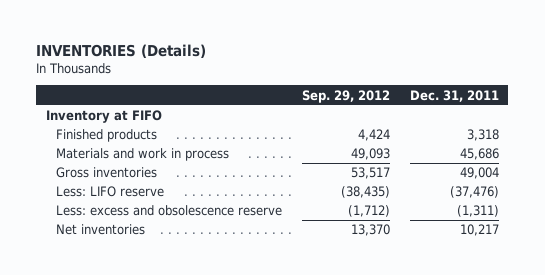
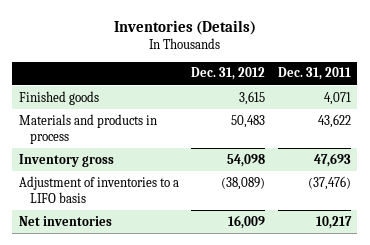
[36,43,207,58] INVENTORIES (Details) -> [113,19,256,35] Inventories (Details)
[301,89,390,103] Sep. 29, 2012 -> none
none -> [191,67,266,81] Dec. 31, 2012
[46,110,163,124] Inventory at FIFO -> none
[56,167,158,179] Gross inventories -> none
[56,205,283,217] Less: excess and obsolescence reserve -> none
[56,129,158,143] Finished products -> [18,90,99,105] Finished goods
[466,129,499,142] 3,318 -> [324,91,352,105] 4,071
[56,148,230,162] Materials and work in process -> [18,113,157,145] Materials and products in process
[459,148,499,161] 45,686 -> [318,113,352,128] 43,622
none -> [18,153,114,167] Inventory gross
[56,186,165,198] Less: LIFO reserve -> [18,175,179,204] Adjustment of inventories to a LIFO basis

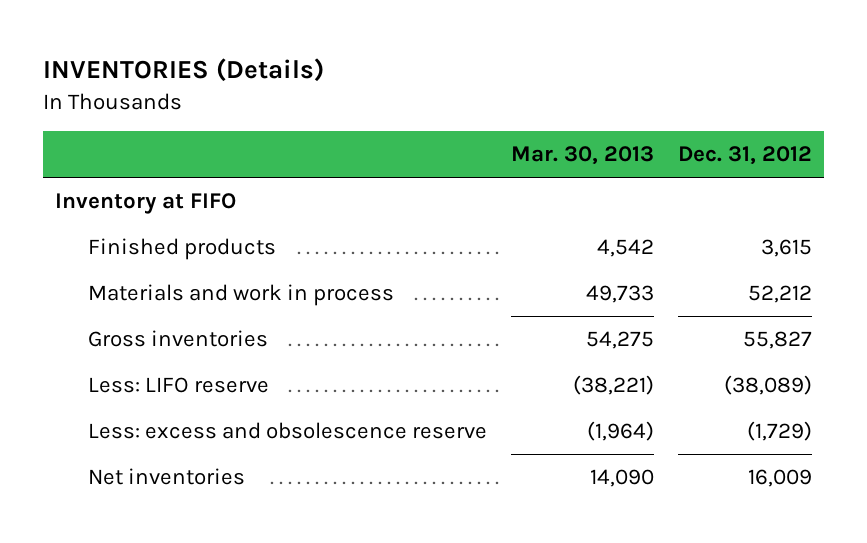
[113,19,256,35] Inventories (Details) -> [42,57,324,82] INVENTORIES (Details)
[278,67,352,81] Dec. 31, 2011 -> none
none -> [511,146,655,166] Mar. 30, 2013
[18,153,114,167] Inventory gross -> none
none -> [54,193,236,215] Inventory at FIFO
[18,90,99,105] Finished goods -> [88,238,277,261] Finished products
[18,113,157,145] Materials and products in process -> [88,284,395,307] Materials and work in process
[231,114,266,128] 50,483 -> [747,285,812,304] 52,212
none -> [88,330,269,348] Gross inventories
[18,175,179,204] Adjustment of inventories to a LIFO basis -> [88,377,270,394] Less: LIFO reserve
none -> [88,422,488,440] Less: excess and obsolescence reserve

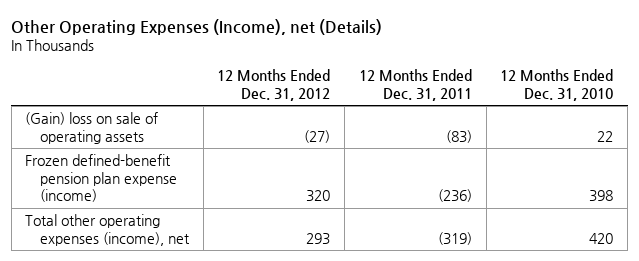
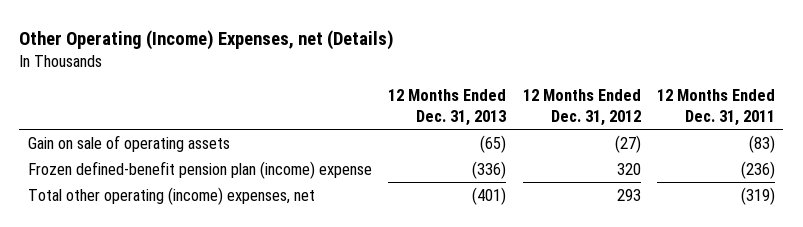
[11,18,383,35] Other Operating Expenses (Income), net (Details) -> [19,29,395,50] Other Operating (Income) Expenses, net (Details)
[500,69,614,101] 12 Months Ended Dec. 31, 2010 -> none
none -> [388,89,507,127] 12 Months Ended Dec. 31, 2013
[25,112,159,144] (Gain) loss on sale of operating assets -> [27,134,230,152] Gain on sale of operating assets
[25,154,177,202] Frozen defined-benefit pension plan expense (income) -> [27,160,372,179] Frozen defined-benefit pension plan (income) expense
[25,214,190,246] Total other operating expenses (income), net -> [27,186,315,205] Total other operating (income) expenses, net

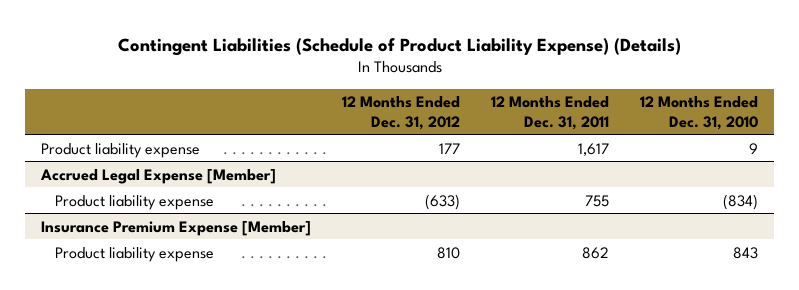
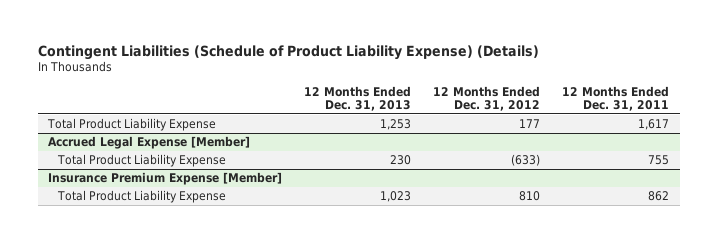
[640,96,759,130] 12 Months Ended Dec. 31, 2010 -> none
none -> [304,85,412,112] 12 Months Ended Dec. 31, 2013
[40,142,200,158] Product liability expense -> [47,118,217,132] Total Product Liability Expense
[55,194,215,210] Product liability expense -> [57,154,227,168] Total Product Liability Expense
[55,246,215,262] Product liability expense -> [57,190,227,204] Total Product Liability Expense

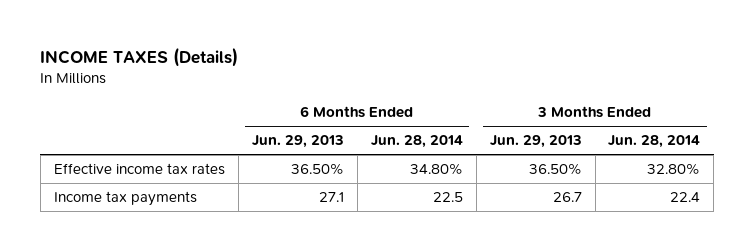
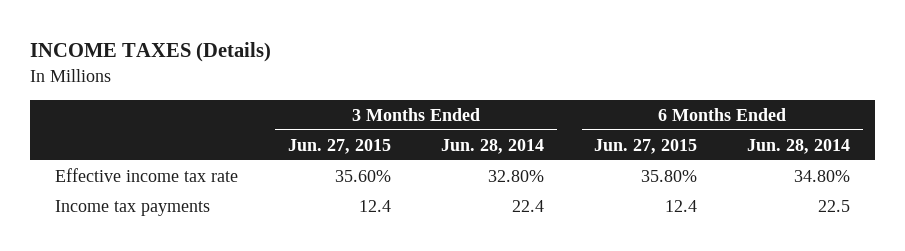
[251,135,344,149] Jun. 29, 2013 -> none
[489,135,582,149] Jun. 29, 2013 -> none
none -> [287,138,391,154] Jun. 27, 2015
none -> [594,138,698,154] Jun. 27, 2015
[53,163,225,176] Effective income tax rates -> [54,167,238,182] Effective income tax rate

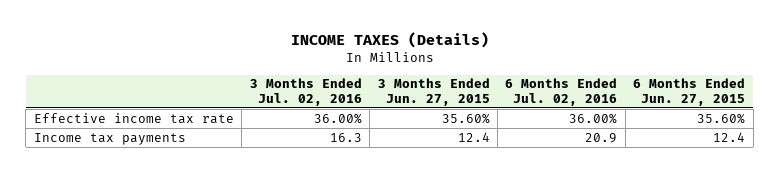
[440,138,544,154] Jun. 28, 2014 -> none
[747,138,851,154] Jun. 28, 2014 -> none
none -> [249,78,362,106] 3 Months Ended Jul. 02, 2016
none -> [505,78,618,106] 6 Months Ended Jul. 02, 2016
[641,169,698,182] 35.80% -> [697,112,746,124] 35.60%

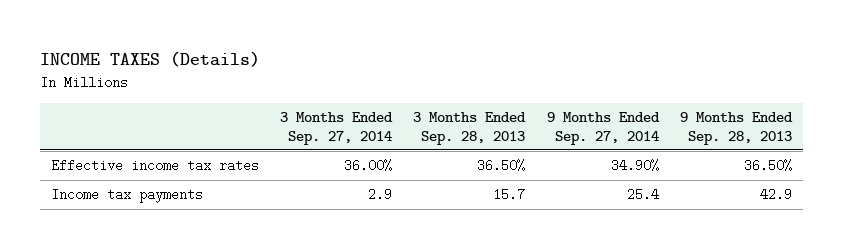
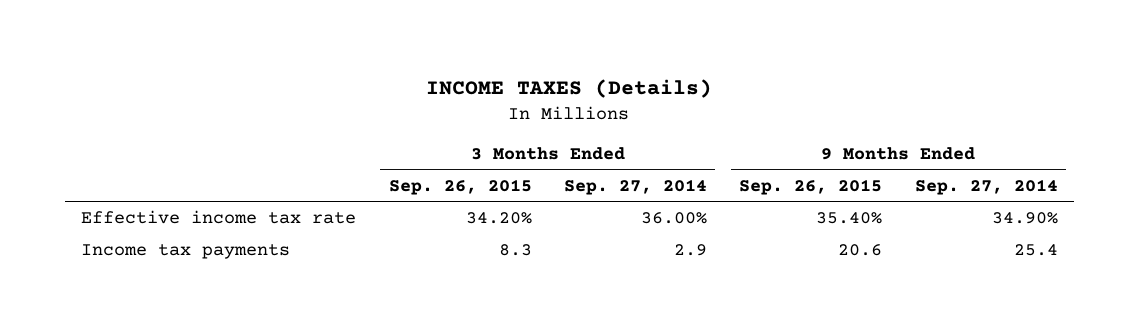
[413,111,527,145] 3 Months Ended Sep. 28, 2013 -> none
[679,111,793,145] 9 Months Ended Sep. 28, 2013 -> none
none -> [388,178,532,195] Sep. 26, 2015
none -> [739,178,883,195] Sep. 26, 2015
[50,159,259,173] Effective income tax rates -> [81,210,357,225] Effective income tax rate

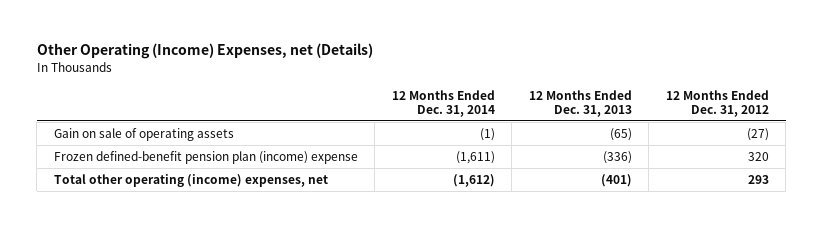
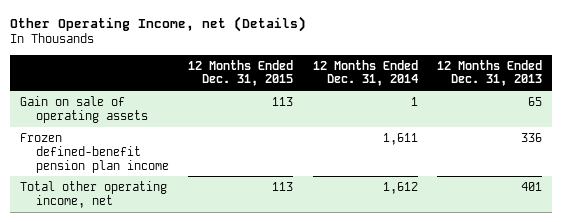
[36,43,373,60] Other Operating (Income) Expenses, net (Details) -> [9,15,306,32] Other Operating Income, net (Details)
[665,89,769,117] 12 Months Ended Dec. 31, 2012 -> none
none -> [188,59,294,87] 12 Months Ended Dec. 31, 2015
[479,128,495,142] (1) -> [410,96,418,106] 1
[609,128,632,142] (65) -> [527,96,542,106] 65
[53,151,358,165] Frozen defined-benefit pension plan (income) expense -> [19,132,169,173] Frozen defined-benefit pension plan income
[455,151,495,165] (1,611) -> [382,132,418,145] 1,611
[602,151,632,165] (336) -> [520,132,542,142] 336
[53,174,328,188] Total other operating (income) expenses, net -> [19,180,167,208] Total other operating income, net
[452,174,495,188] (1,612) -> [382,181,418,194] 1,612
[600,174,632,188] (401) -> [520,181,542,191] 401

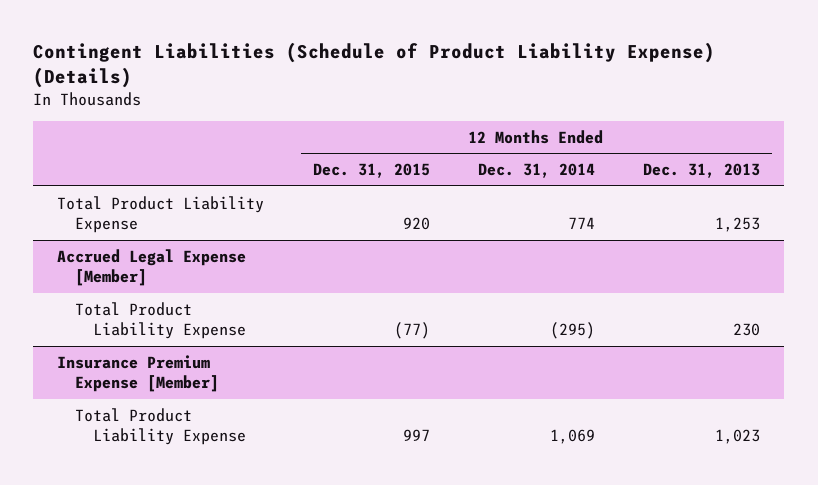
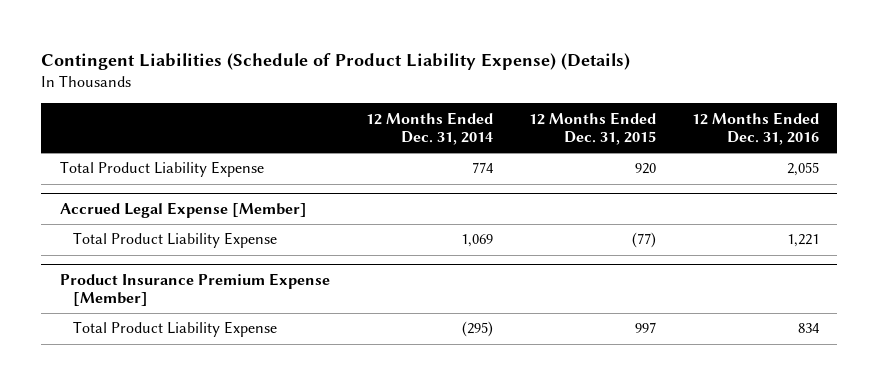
[643,163,761,179] Dec. 31, 2013 -> none
none -> [692,111,820,145] 12 Months Ended Dec. 31, 2016
[549,322,595,340] (295) -> [460,234,493,248] 1,069
[57,354,220,393] Insurance Premium Expense [Member] -> [59,272,330,306] Product Insurance Premium Expense [Member]
[549,429,595,445] 1,069 -> [461,321,493,338] (295)

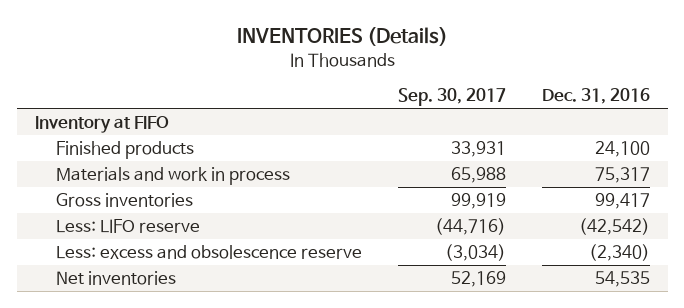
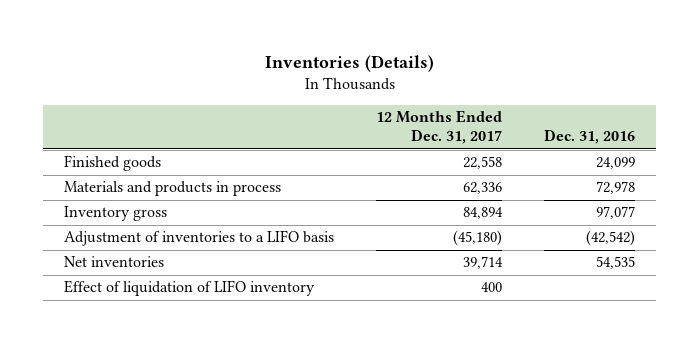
[237,26,449,46] INVENTORIES (Details) -> [264,54,434,72] Inventories (Details)
[397,88,506,107] Sep. 30, 2017 -> none
none -> [376,110,503,145] 12 Months Ended Dec. 31, 2017
[34,115,169,133] Inventory at FIFO -> none
[56,192,194,207] Gross inventories -> none
[56,244,363,259] Less: excess and obsolescence reserve -> none
[56,140,195,159] Finished products -> [64,155,162,172] Finished goods
[594,140,650,157] 24,100 -> [596,157,636,170] 24,099
[56,166,291,185] Materials and work in process -> [64,181,282,197] Materials and products in process
[594,166,650,183] 75,317 -> [596,181,636,195] 72,978
none -> [64,206,168,222] Inventory gross
[56,218,201,233] Less: LIFO reserve -> [64,230,335,247] Adjustment of inventories to a LIFO basis
none -> [64,280,316,297] Effect of liquidation of LIFO inventory

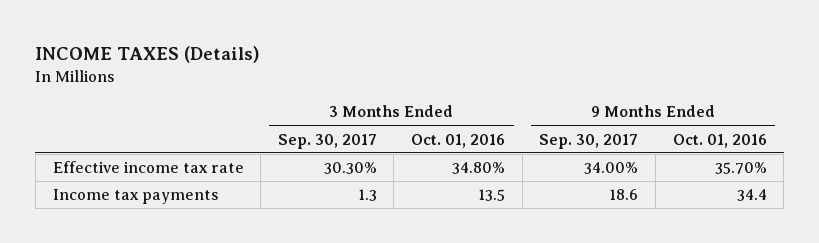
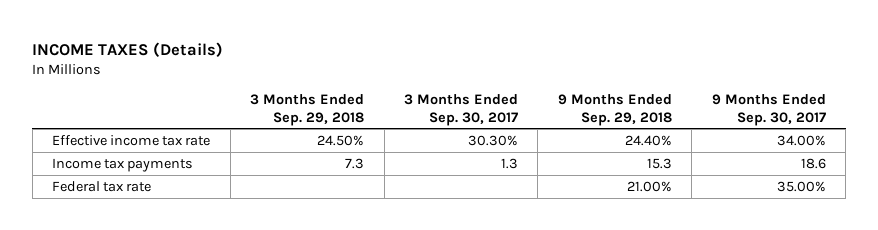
[411,133,506,148] Oct. 01, 2016 -> none
[672,133,767,148] Oct. 01, 2016 -> none
none -> [250,94,365,126] 3 Months Ended Sep. 29, 2018
none -> [557,94,672,126] 9 Months Ended Sep. 29, 2018
none -> [52,180,152,192] Federal tax rate

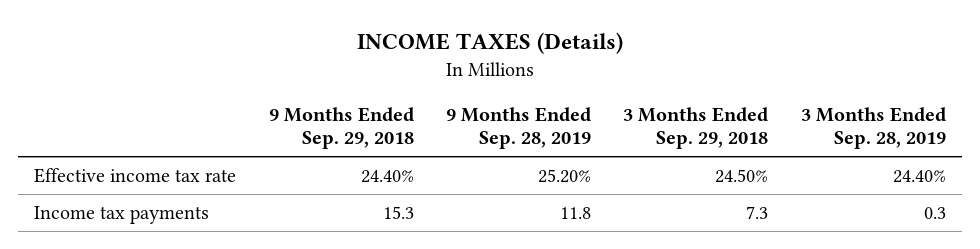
[404,94,519,126] 3 Months Ended Sep. 30, 2017 -> none
[711,94,826,126] 9 Months Ended Sep. 30, 2017 -> none
none -> [446,106,592,150] 9 Months Ended Sep. 28, 2019
none -> [800,106,946,150] 3 Months Ended Sep. 28, 2019
[52,180,152,192] Federal tax rate -> none

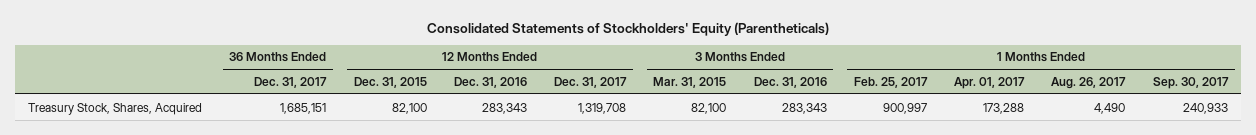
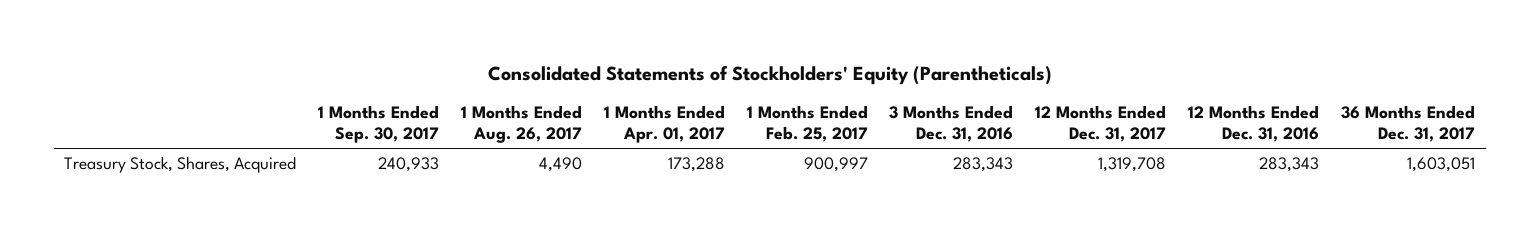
[353,76,427,88] Dec. 31, 2015 -> none
[653,76,727,88] Mar. 31, 2015 -> none
[280,102,327,114] 1,685,151 -> [1406,157,1475,173] 1,603,051

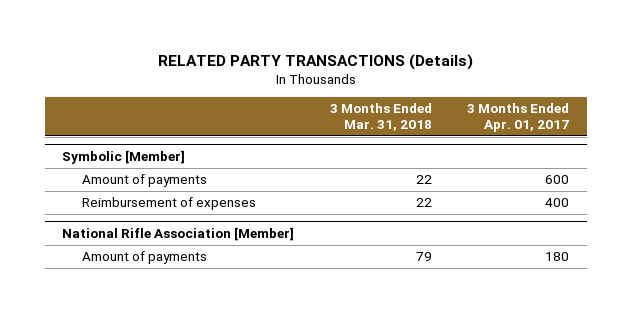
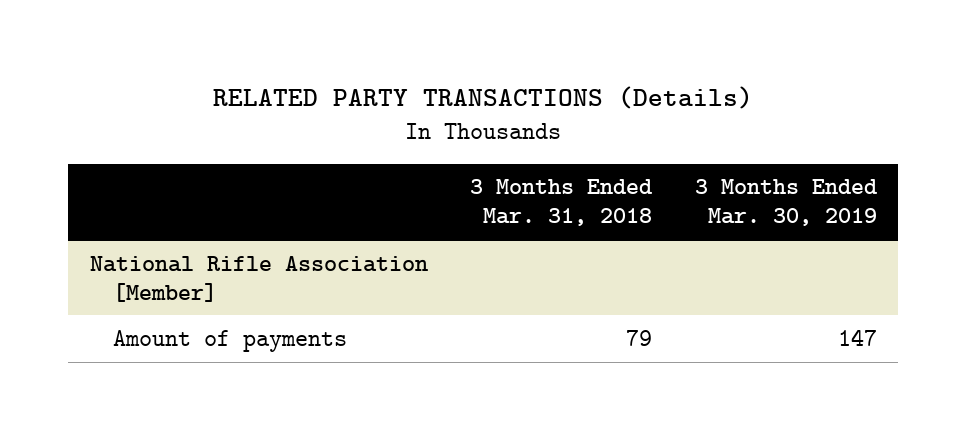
[467,103,570,132] 3 Months Ended Apr. 01, 2017 -> none
none -> [694,179,878,227] 3 Months Ended Mar. 30, 2019
[62,150,186,165] Symbolic [Member] -> none
[82,174,208,188] Amount of payments -> none
[82,197,257,211] Reimbursement of expenses -> none

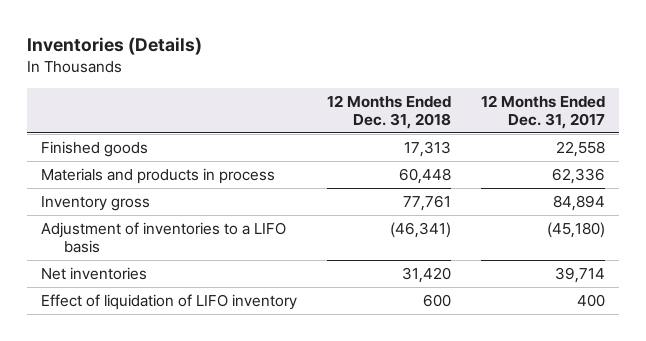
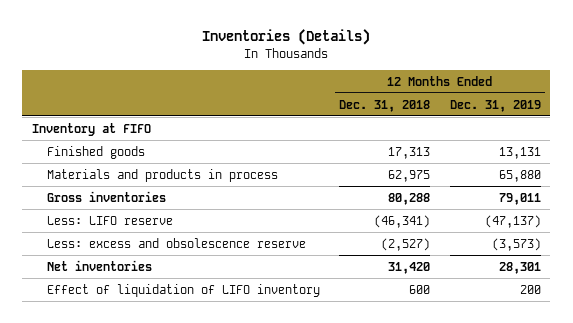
[480,94,605,129] 12 Months Ended Dec. 31, 2017 -> none
none -> [449,99,541,112] Dec. 31, 2019
none -> [32,122,152,136] Inventory at FIFO
[398,168,451,185] 60,448 -> [388,169,431,182] 62,975
[41,196,151,212] Inventory gross -> [47,190,167,202] Gross inventories
[402,195,451,212] 77,761 -> [388,192,431,205] 80,288
[41,222,287,254] Adjustment of inventories to a LIFO basis -> [47,215,174,225] Less: LIFO reserve
none -> [47,237,307,248] Less: excess and obsolescence reserve

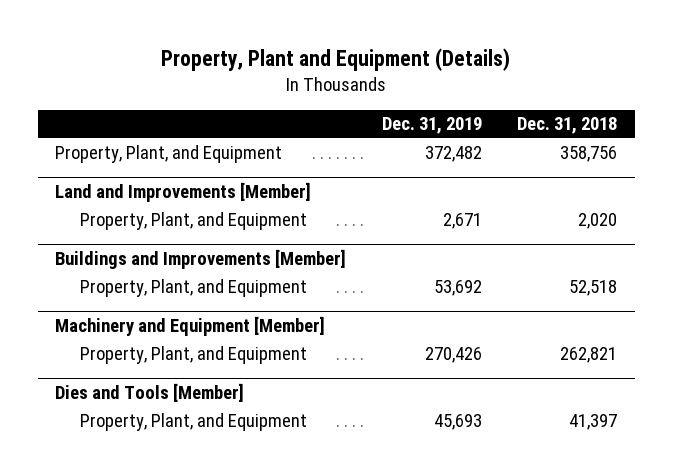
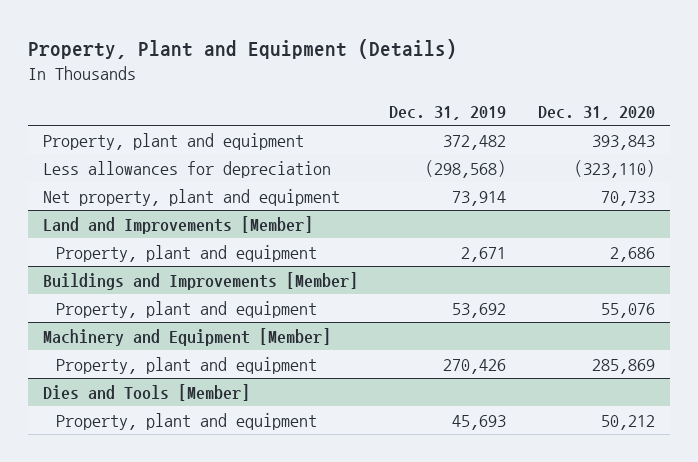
[517,117,618,135] Dec. 31, 2018 -> none
none -> [537,105,655,120] Dec. 31, 2020
[55,145,283,164] Property, Plant, and Equipment -> [43,132,305,150] Property, plant and equipment
none -> [43,160,332,178] Less allowances for depreciation
none -> [43,188,341,206] Net property, plant and equipment
[80,212,308,231] Property, Plant, and Equipment -> [56,244,318,262] Property, plant and equipment
[80,279,308,298] Property, Plant, and Equipment -> [56,300,318,318] Property, plant and equipment
[80,346,308,365] Property, Plant, and Equipment -> [56,356,318,374] Property, plant and equipment
[80,413,308,432] Property, Plant, and Equipment -> [56,412,318,430] Property, plant and equipment

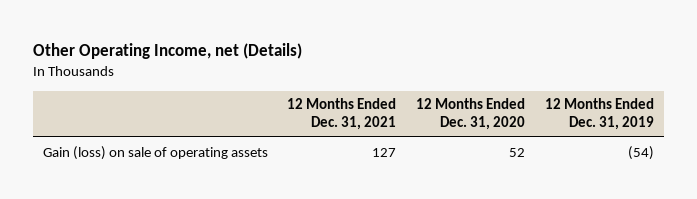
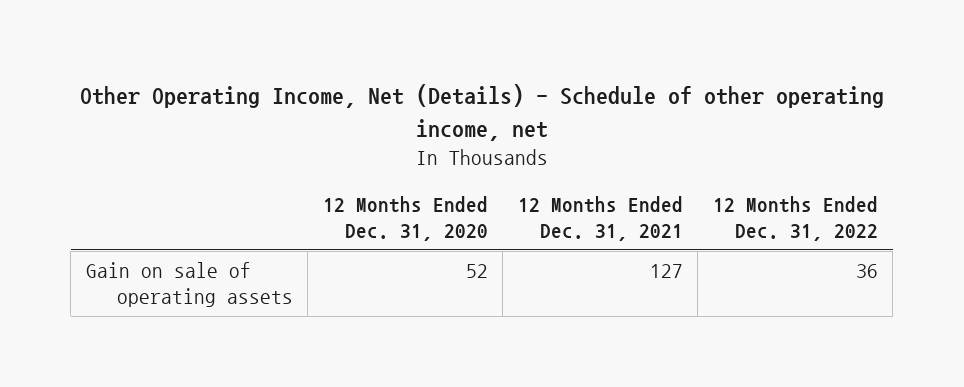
[32,42,302,59] Other Operating Income, net (Details) -> [79,84,884,141] Other Operating Income, Net (Details) - Schedule of other operating income, net
[544,98,654,131] 12 Months Ended Dec. 31, 2019 -> none
none -> [712,195,878,241] 12 Months Ended Dec. 31, 2022
[42,145,268,160] Gain (loss) on sale of operating assets -> [85,262,293,308] Gain on sale of operating assets

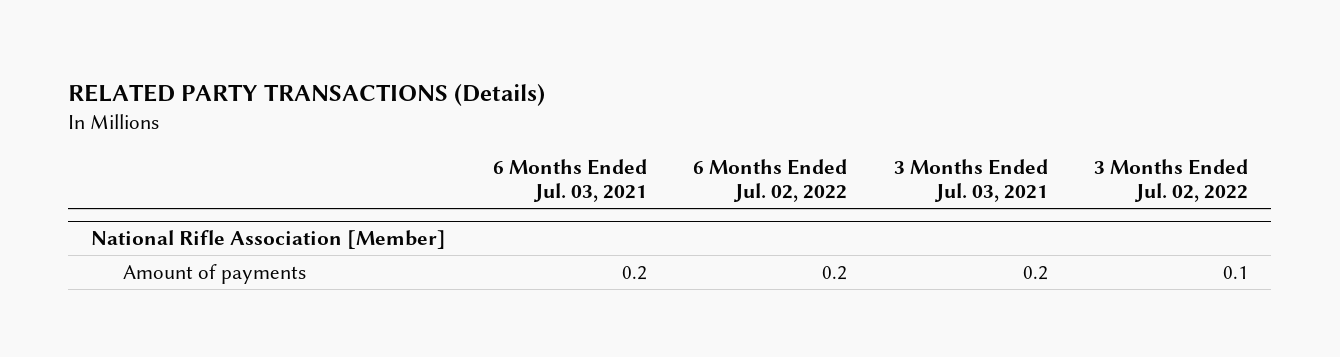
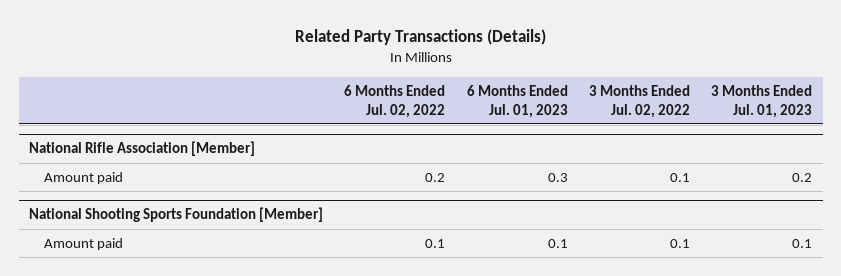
[68,83,546,106] RELATED PARTY TRANSACTIONS (Details) -> [294,28,546,45] Related Party Transactions (Details)
[492,158,647,203] 6 Months Ended Jul. 03, 2021 -> none
[893,158,1048,203] 3 Months Ended Jul. 03, 2021 -> none
none -> [466,84,568,118] 6 Months Ended Jul. 01, 2023
none -> [711,84,813,118] 3 Months Ended Jul. 01, 2023
[123,263,307,284] Amount of payments -> [44,171,124,184] Amount paid
none -> [29,207,324,223] National Shooting Sports Foundation [Member]
none -> [44,237,124,250] Amount paid

